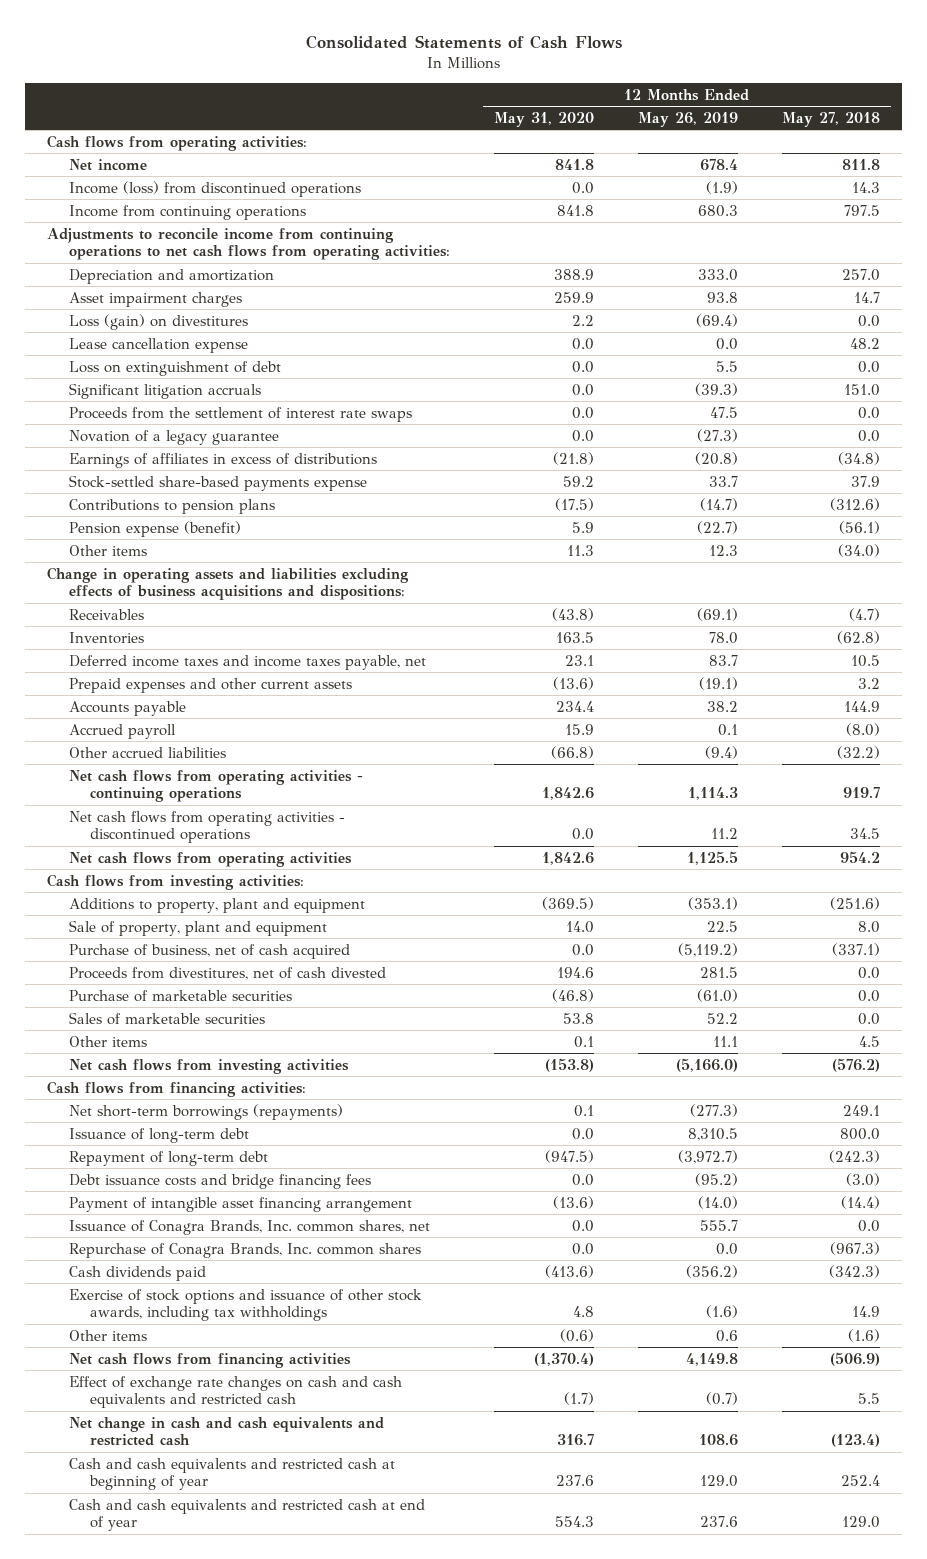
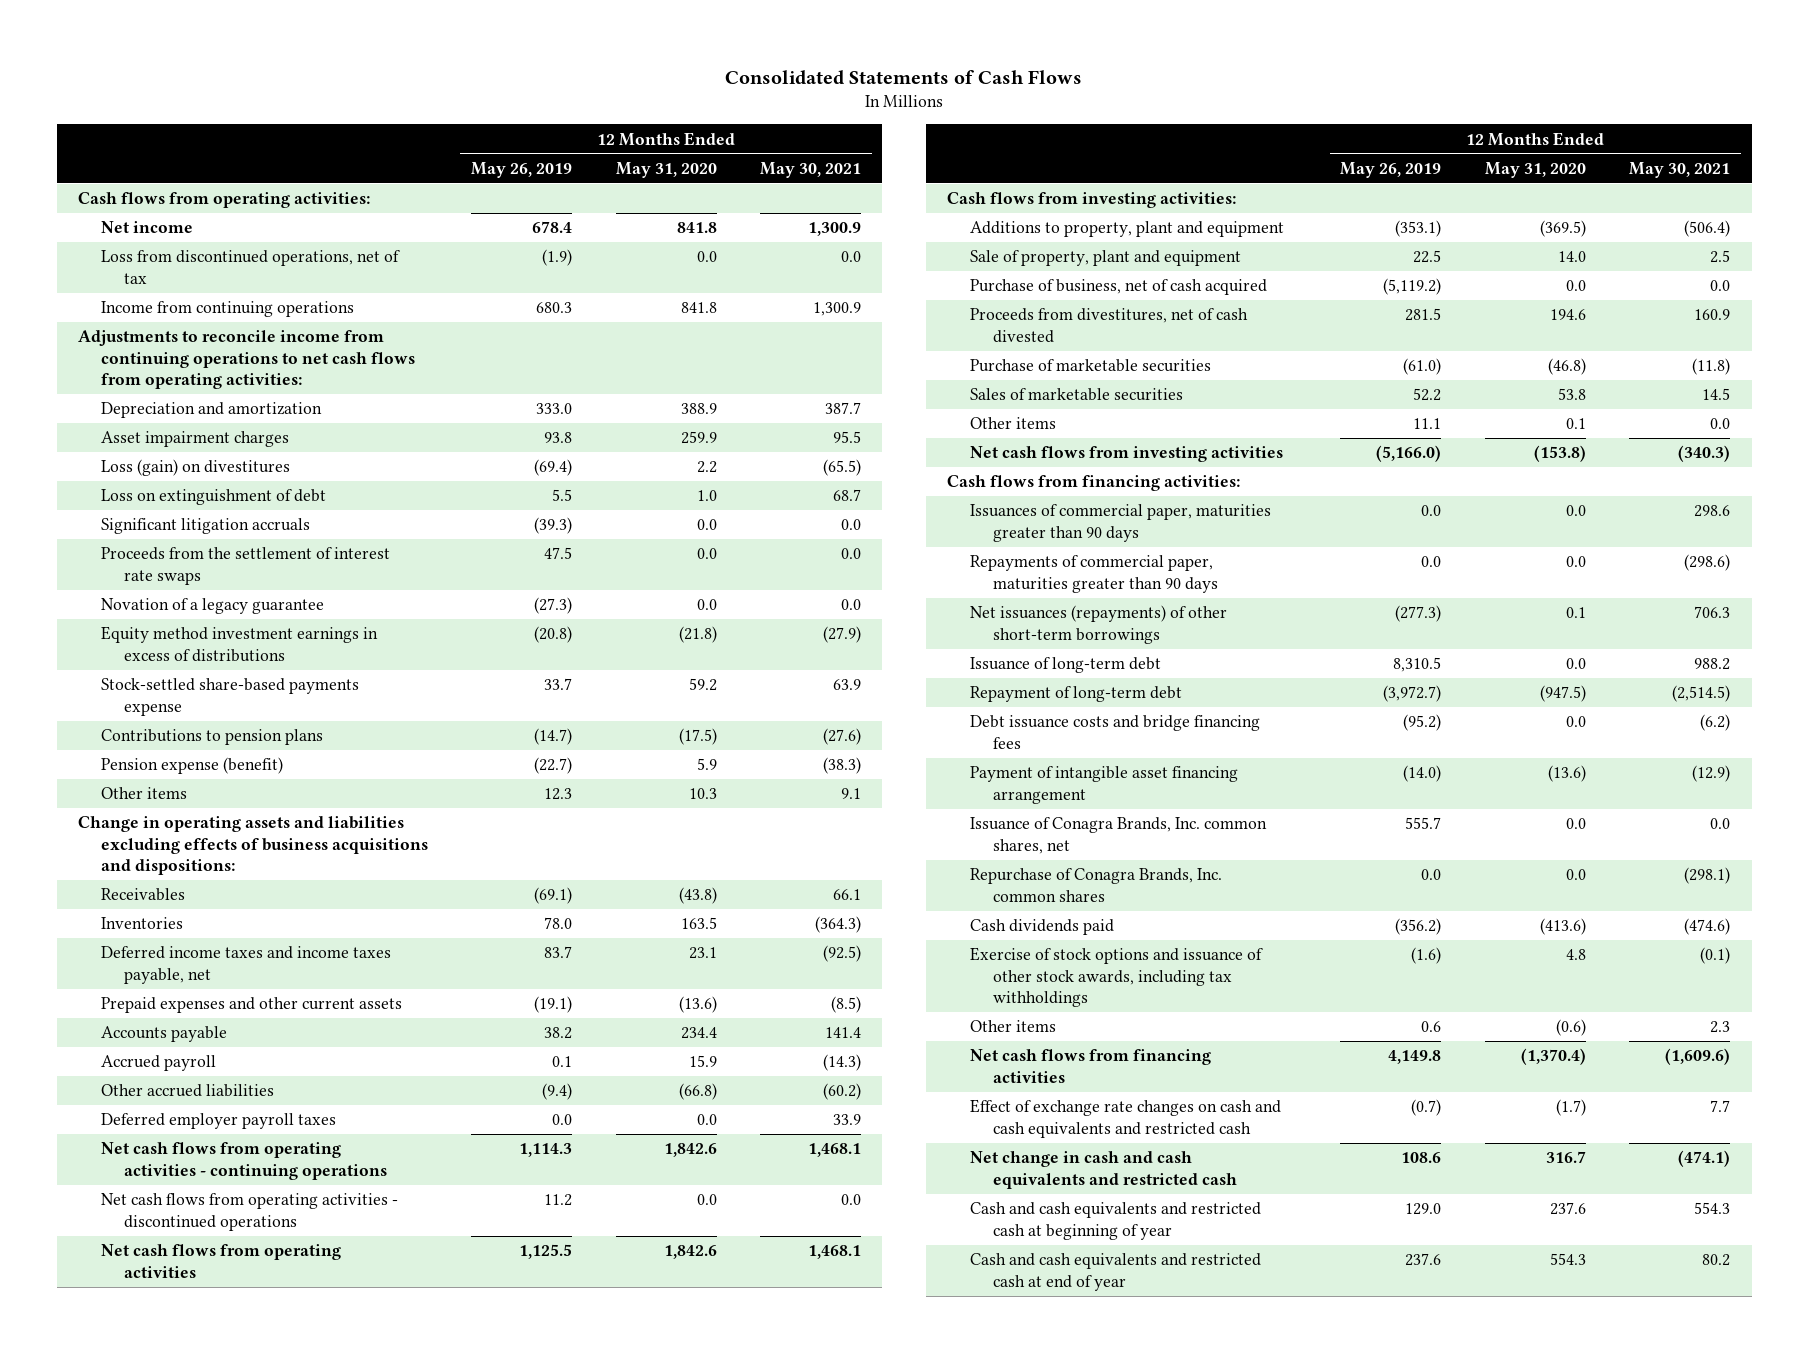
[781,112,880,128] May 27, 2018 -> none
none -> [759,161,861,178] May 30, 2021
[68,180,361,197] Income (loss) from discontinued operations -> [101,250,401,284] Loss from discontinued operations, net of tax
[68,337,248,353] Lease cancellation expense -> none
[571,360,594,373] 0.0 -> [696,490,717,502] 1.0
[68,452,377,468] Earnings of affiliates in excess of distributions -> [101,626,379,662] Equity method investment earnings in excess of distributions
[566,544,594,556] 11.3 -> [688,788,717,800] 10.3
none -> [101,1113,337,1130] Deferred employer payroll taxes
none -> [970,504,1272,542] Issuances of commercial paper, maturities greater than 90 days
none -> [970,555,1218,593] Repayments of commercial paper, maturities greater than 90 days
[68,1103,343,1120] Net short-term borrowings (repayments) -> [970,605,1228,644] Net issuances (repayments) of other short-term borrowings

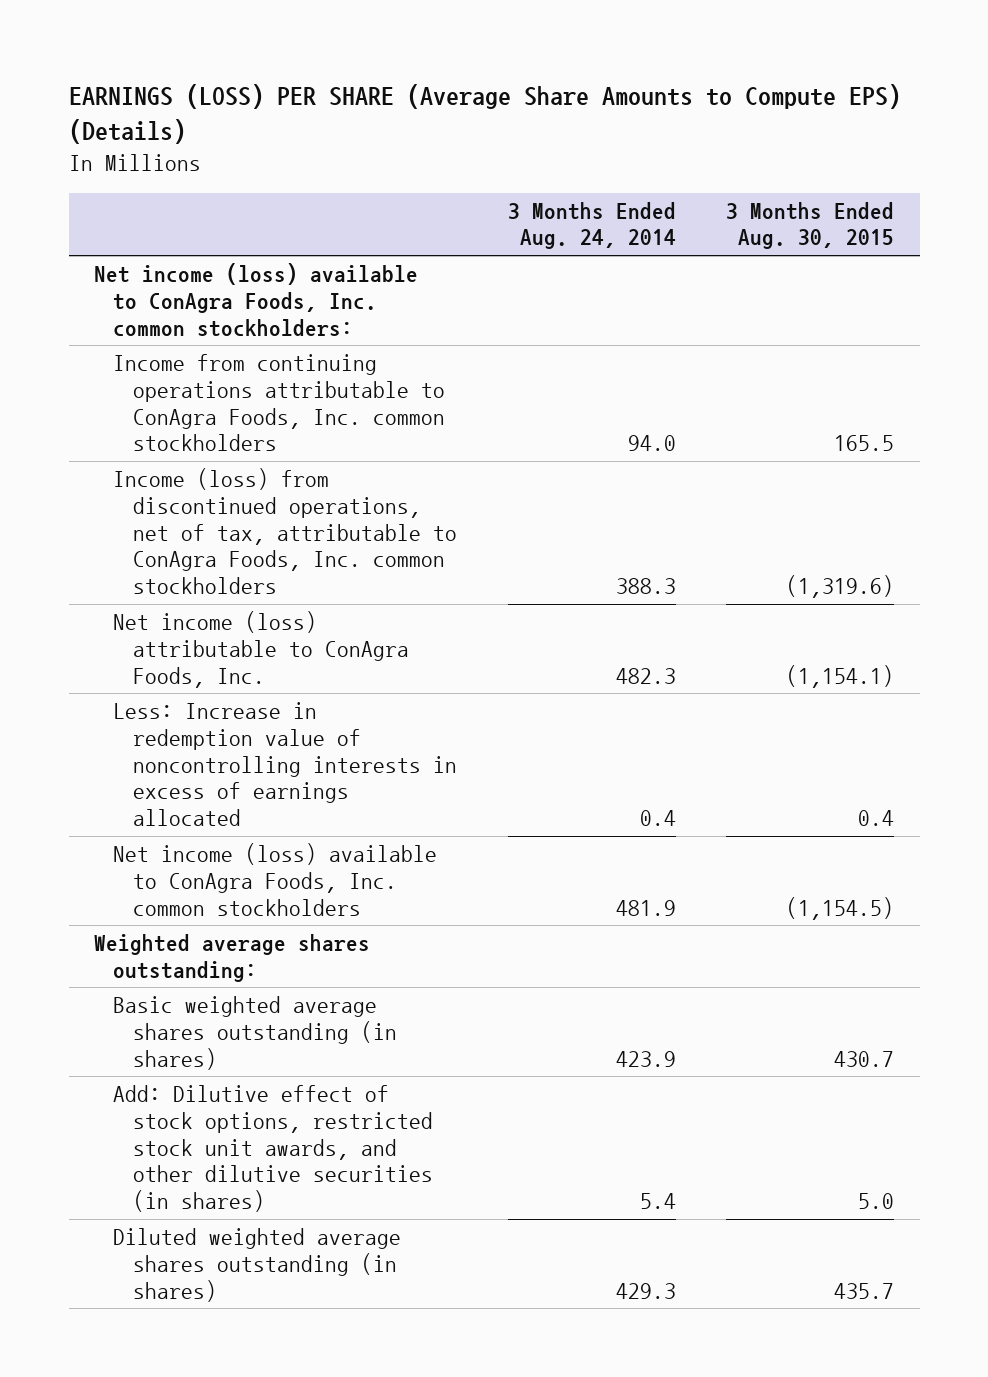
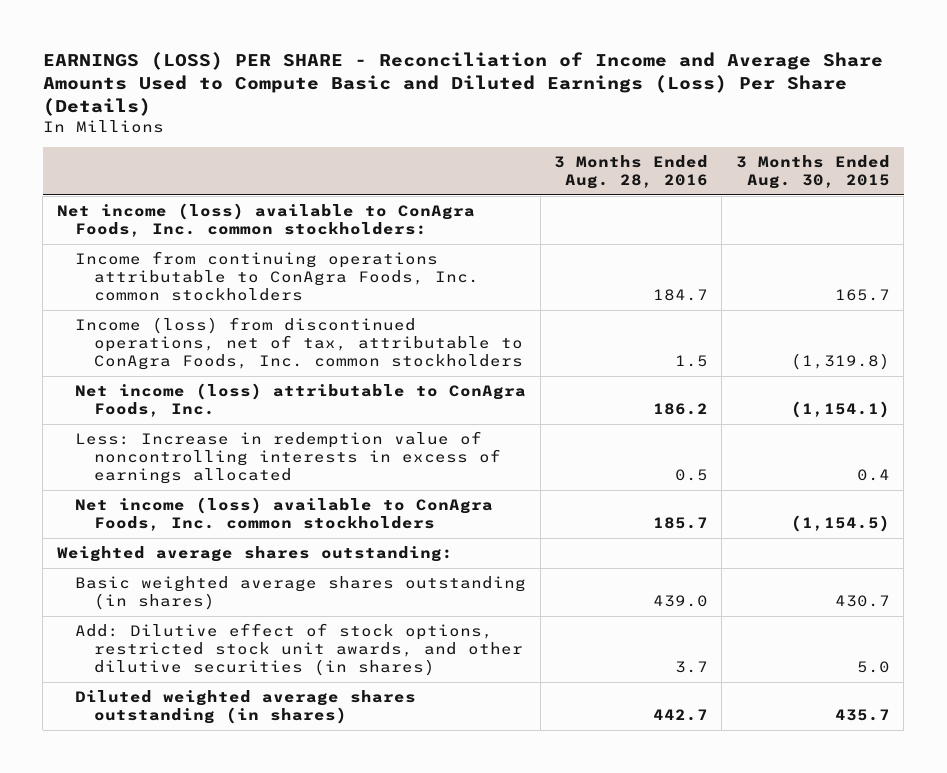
[68,83,901,145] EARNINGS (LOSS) PER SHARE (Average Share Amounts to Compute EPS) (Details) -> [42,51,883,116] EARNINGS (LOSS) PER SHARE - Reconciliation of Income and Average Share Amounts Used to Compute Basic and Diluted Earnings (Loss) Per Share (Details)
[507,201,676,250] 3 Months Ended Aug. 24, 2014 -> none
none -> [553,154,708,189] 3 Months Ended Aug. 28, 2016
[834,435,895,452] 165.5 -> [834,289,890,302] 165.7
[786,575,895,599] (1,319.6) -> [790,353,890,371] (1,319.8)

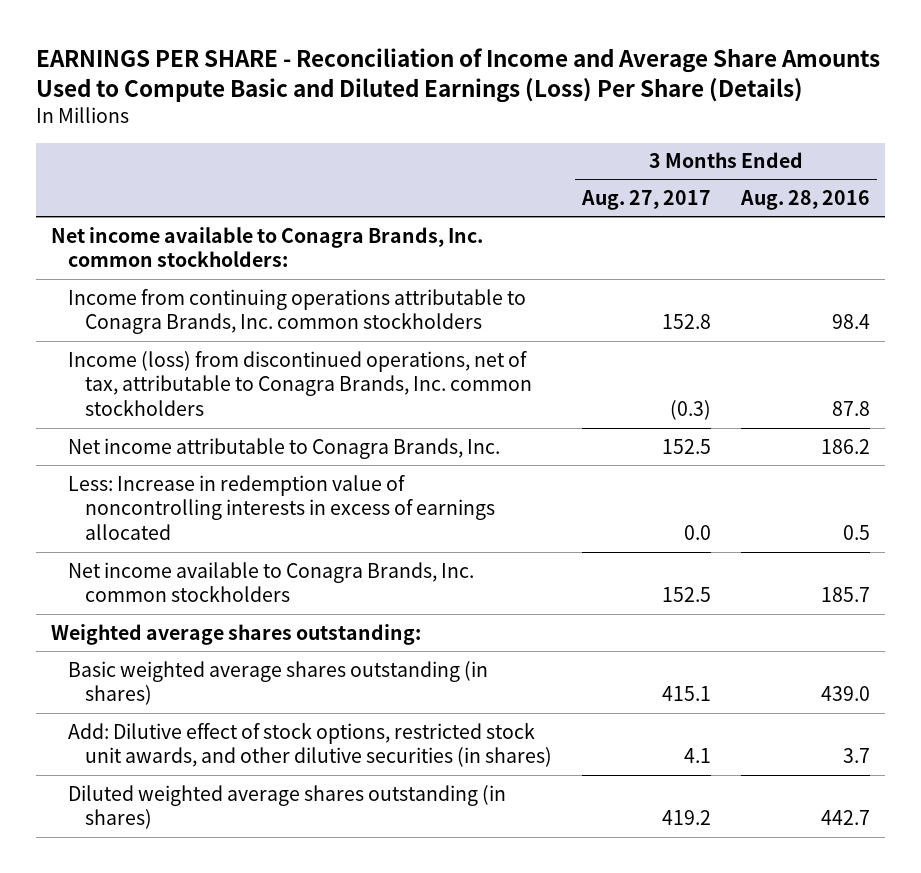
[42,51,883,116] EARNINGS (LOSS) PER SHARE - Reconciliation of Income and Average Share Amounts Used to Compute Basic and Diluted Earnings (Loss) Per Share (Details) -> [36,47,881,103] EARNINGS PER SHARE - Reconciliation of Income and Average Share Amounts Used to Compute Basic and Diluted Earnings (Loss) Per Share (Details)
[735,154,890,189] 3 Months Ended Aug. 30, 2015 -> none
none -> [580,190,711,211] Aug. 27, 2017
[56,203,475,238] Net income (loss) available to ConAgra Foods, Inc. common stockholders: -> [51,226,484,268] Net income available to Conagra Brands, Inc. common stockholders:
[75,251,479,302] Income from continuing operations attributable to ConAgra Foods, Inc. common stockholders -> [68,288,527,335] Income from continuing operations attributable to Conagra Brands, Inc. common stockholders
[652,289,708,302] 184.7 -> [831,314,870,330] 98.4
[75,317,523,371] Income (loss) from discontinued operations, net of tax, attributable to ConAgra Foods, Inc. common stockholders -> [68,350,533,417] Income (loss) from discontinued operations, net of tax, attributable to Conagra Brands, Inc. common stockholders
[674,355,708,368] 1.5 -> [831,401,870,417] 87.8
[75,383,527,418] Net income (loss) attributable to ConAgra Foods, Inc. -> [68,437,501,459] Net income attributable to Conagra Brands, Inc.
[75,497,494,532] Net income (loss) available to ConAgra Foods, Inc. common stockholders -> [68,561,475,603] Net income available to Conagra Brands, Inc. common stockholders

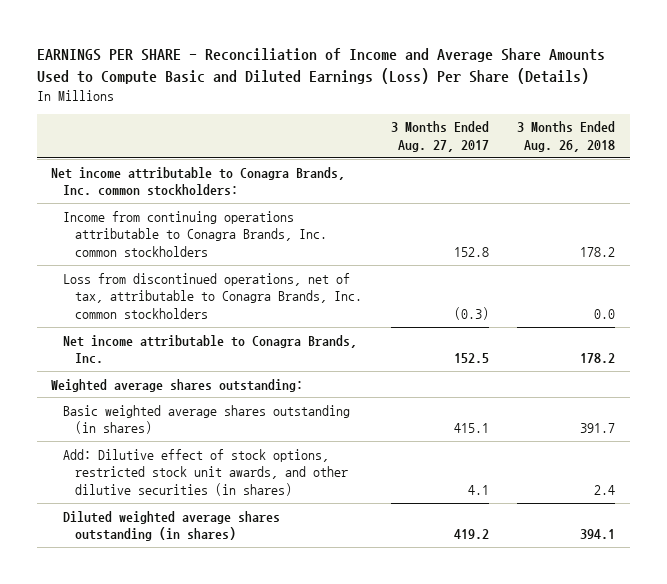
[739,190,870,211] Aug. 28, 2016 -> none
none -> [517,121,616,153] 3 Months Ended Aug. 26, 2018
[51,226,484,268] Net income available to Conagra Brands, Inc. common stockholders: -> [51,166,346,197] Net income attributable to Conagra Brands, Inc. common stockholders:
[68,350,533,417] Income (loss) from discontinued operations, net of tax, attributable to Conagra Brands, Inc. common stockholders -> [63,272,363,320] Loss from discontinued operations, net of tax, attributable to Conagra Brands, Inc. common stockholders
[68,474,496,541] Less: Increase in redemption value of noncontrolling interests in excess of earnings allocated -> none
[68,561,475,603] Net income available to Conagra Brands, Inc. common stockholders -> none

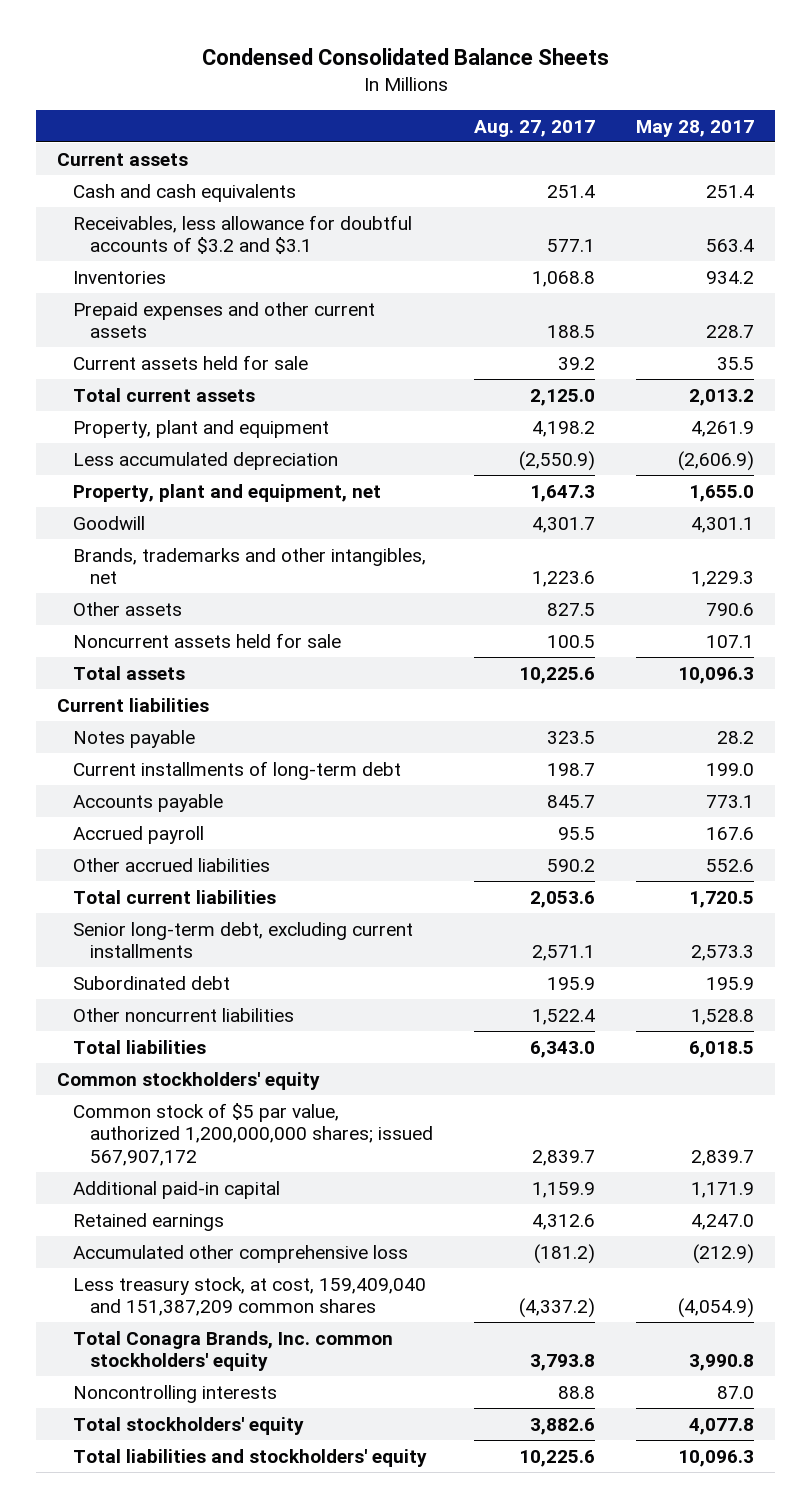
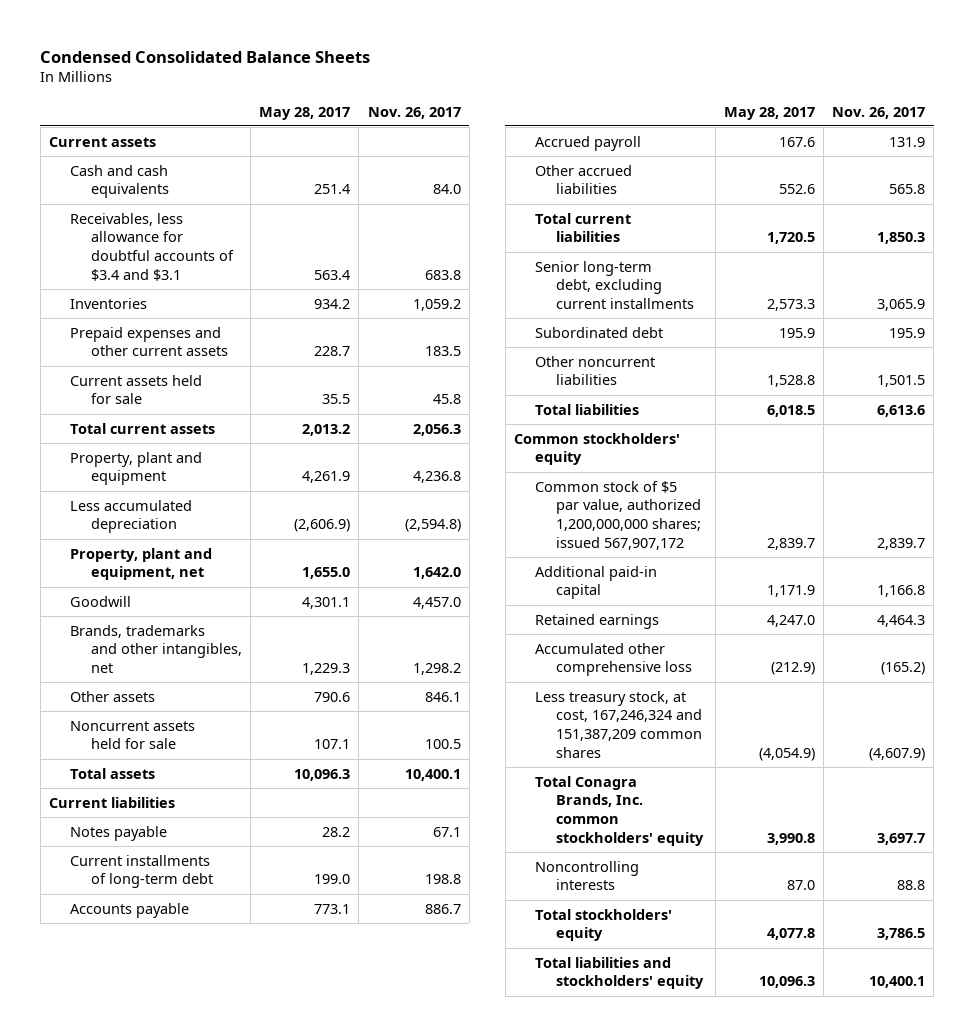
[474,119,596,137] Aug. 27, 2017 -> none
none -> [367,106,461,119] Nov. 26, 2017
[73,214,413,255] Receivables, less allowance for doubtful accounts of $3.2 and $3.1 -> [70,212,235,281] Receivables, less allowance for doubtful accounts of $3.4 and $3.1
[73,1276,427,1317] Less treasury stock, at cost, 159,409,040 and 151,387,209 common shares -> [534,690,702,758] Less treasury stock, at cost, 167,246,324 and 151,387,209 common shares

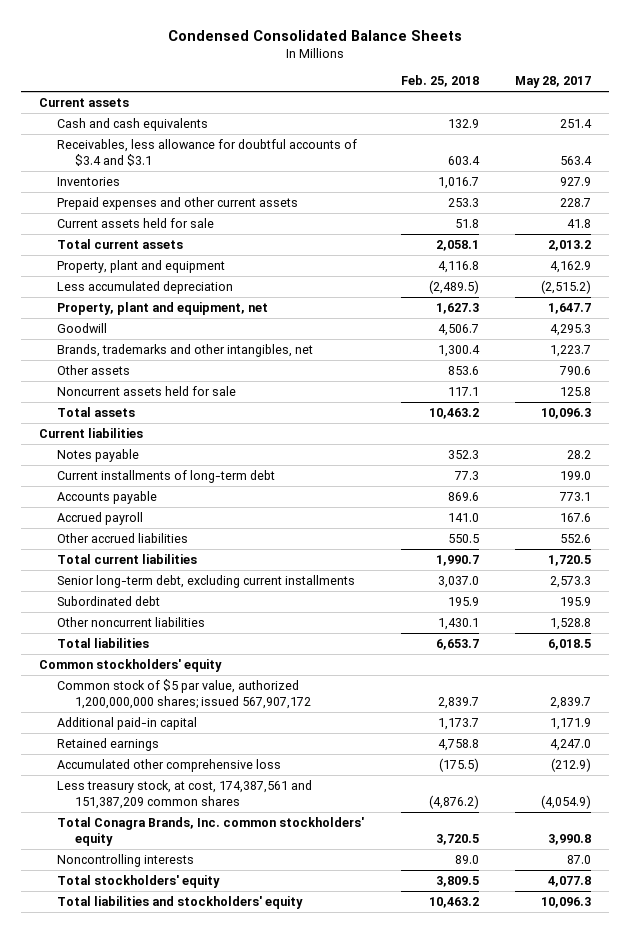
[367,106,461,119] Nov. 26, 2017 -> none
none -> [400,75,479,88] Feb. 25, 2018
[314,298,351,309] 934.2 -> [560,176,592,186] 927.9
[322,394,351,405] 35.5 -> [567,218,592,228] 41.8
[302,471,351,484] 4,261.9 -> [550,260,592,273] 4,162.9
[294,519,351,533] (2,606.9) -> [541,279,592,294] (2,515.2)
[302,567,351,580] 1,655.0 -> [548,302,592,314] 1,647.7
[302,596,351,609] 4,301.1 -> [550,323,592,336] 4,295.3
[302,662,351,675] 1,229.3 -> [550,344,592,357] 1,223.7
[314,739,351,750] 107.1 -> [560,386,592,396] 125.8
[534,690,702,758] Less treasury stock, at cost, 167,246,324 and 151,387,209 common shares -> [57,779,313,810] Less treasury stock, at cost, 174,387,561 and 151,387,209 common shares

